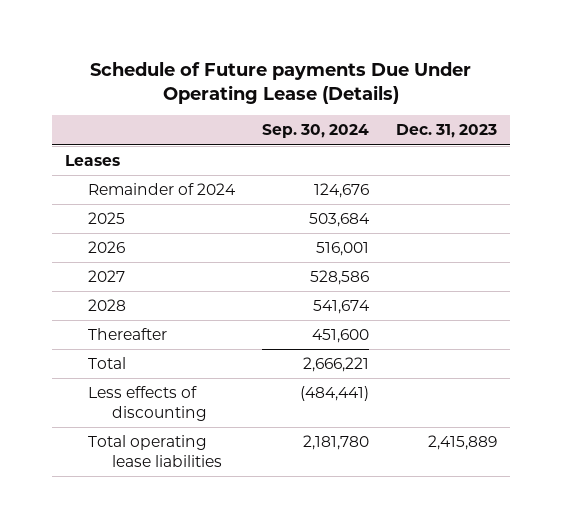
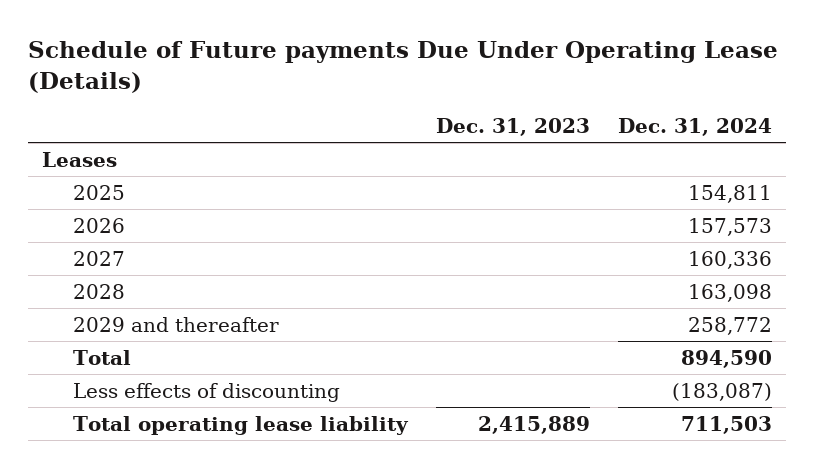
[262,124,370,139] Sep. 30, 2024 -> none
none -> [617,117,772,136] Dec. 31, 2024
[88,183,237,196] Remainder of 2024 -> none
[88,328,168,341] Thereafter -> [72,316,279,332] 2029 and thereafter
[88,435,222,467] Total operating lease liabilities -> [72,415,409,435] Total operating lease liability

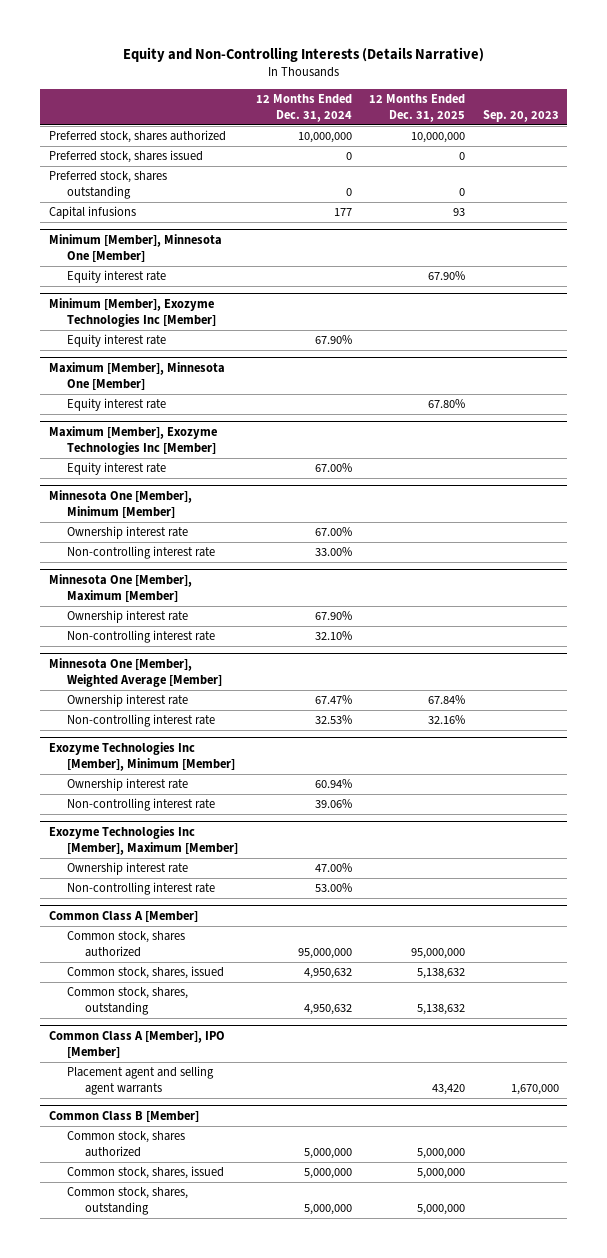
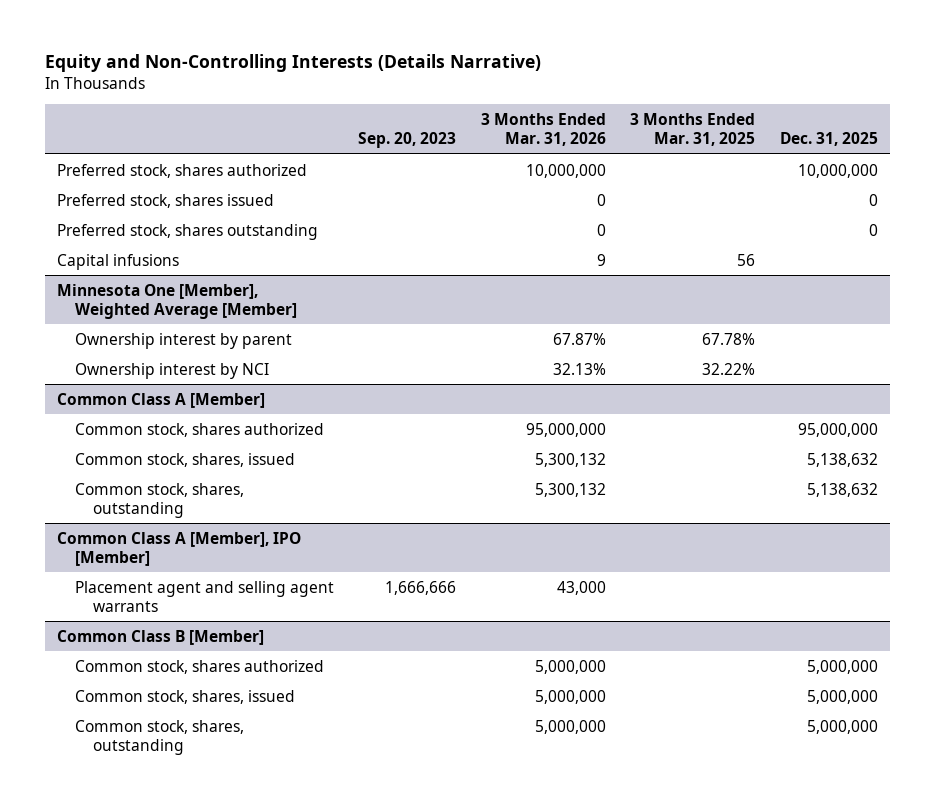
[255,93,352,122] 12 Months Ended Dec. 31, 2024 -> none
[369,93,466,122] 12 Months Ended Dec. 31, 2025 -> none
none -> [480,112,606,147] 3 Months Ended Mar. 31, 2026
none -> [630,112,756,147] 3 Months Ended Mar. 31, 2025
none -> [779,132,878,147] Dec. 31, 2025
[48,234,222,262] Minimum [Member], Minnesota One [Member] -> none
[67,270,167,284] Equity interest rate -> none
[48,298,217,327] Minimum [Member], Exozyme Technologies Inc [Member] -> none
[67,334,167,348] Equity interest rate -> none
[48,362,225,390] Maximum [Member], Minnesota One [Member] -> none
[67,398,167,412] Equity interest rate -> none
[48,426,217,455] Maximum [Member], Exozyme Technologies Inc [Member] -> none
[67,462,167,476] Equity interest rate -> none
[48,490,192,518] Minnesota One [Member], Minimum [Member] -> none
[67,526,189,540] Ownership interest rate -> none
[67,546,216,560] Non-controlling interest rate -> none
[48,574,192,602] Minnesota One [Member], Maximum [Member] -> none
[67,610,189,624] Ownership interest rate -> none
[67,630,216,644] Non-controlling interest rate -> none
[48,742,236,771] Exozyme Technologies Inc [Member], Minimum [Member] -> none
[67,778,189,792] Ownership interest rate -> none
[67,798,216,812] Non-controlling interest rate -> none
[48,826,239,855] Exozyme Technologies Inc [Member], Maximum [Member] -> none
[67,862,189,876] Ownership interest rate -> none
[67,882,216,896] Non-controlling interest rate -> none
[67,694,189,708] Ownership interest rate -> [74,332,292,349] Ownership interest by parent
[67,714,216,728] Non-controlling interest rate -> [74,362,269,379] Ownership interest by NCI
[510,1083,559,1095] 1,670,000 -> [385,580,457,595] 1,666,666

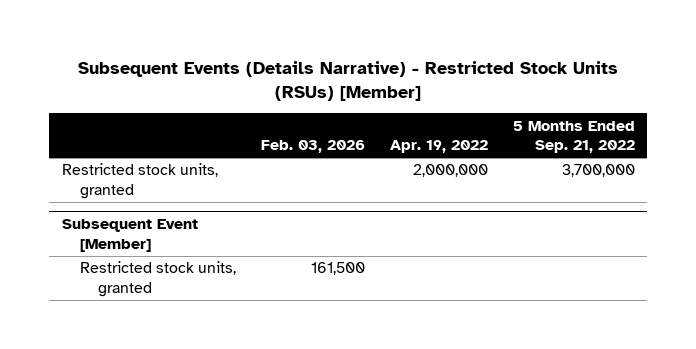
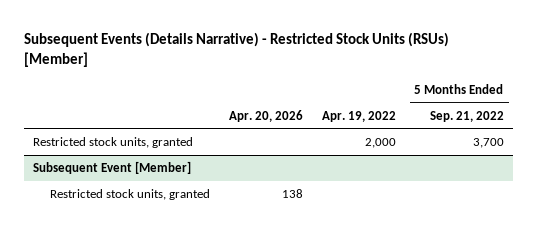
[260,140,365,154] Feb. 03, 2026 -> none
none -> [228,109,303,122] Apr. 20, 2026
[412,164,488,178] 2,000,000 -> [364,138,396,149] 2,000
[561,164,635,178] 3,700,000 -> [472,138,504,149] 3,700

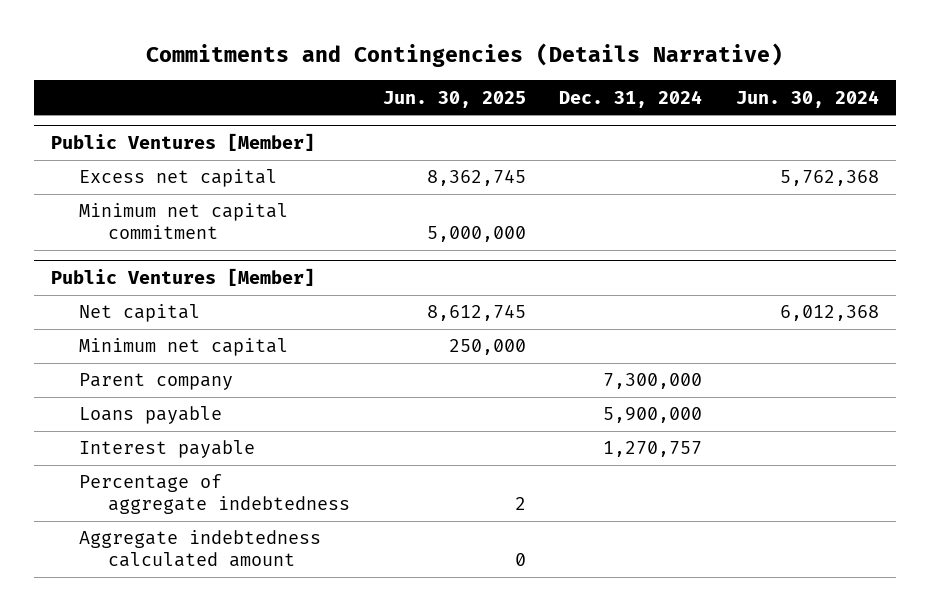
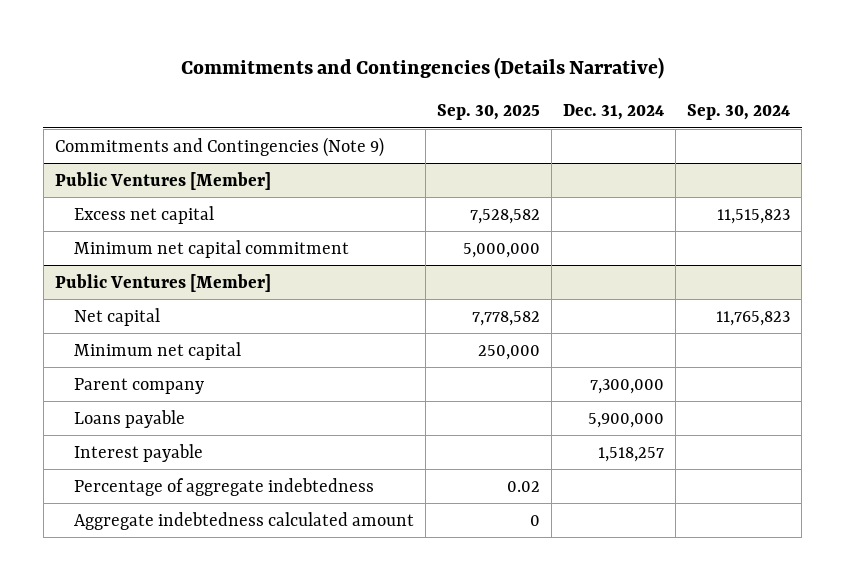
[383,90,527,108] Jun. 30, 2025 -> none
[735,89,879,108] Jun. 30, 2024 -> none
none -> [437,104,541,121] Sep. 30, 2025
none -> [687,104,791,121] Sep. 30, 2024
none -> [54,136,384,157] Commitments and Contingencies (Note 9)
[603,441,703,458] 1,270,757 -> [598,446,665,462] 1,518,257

